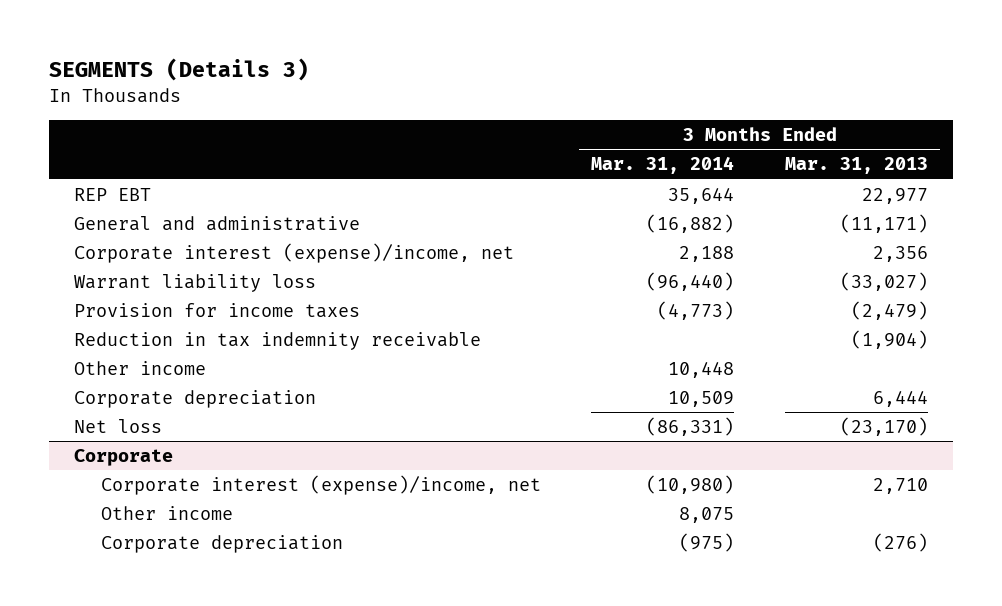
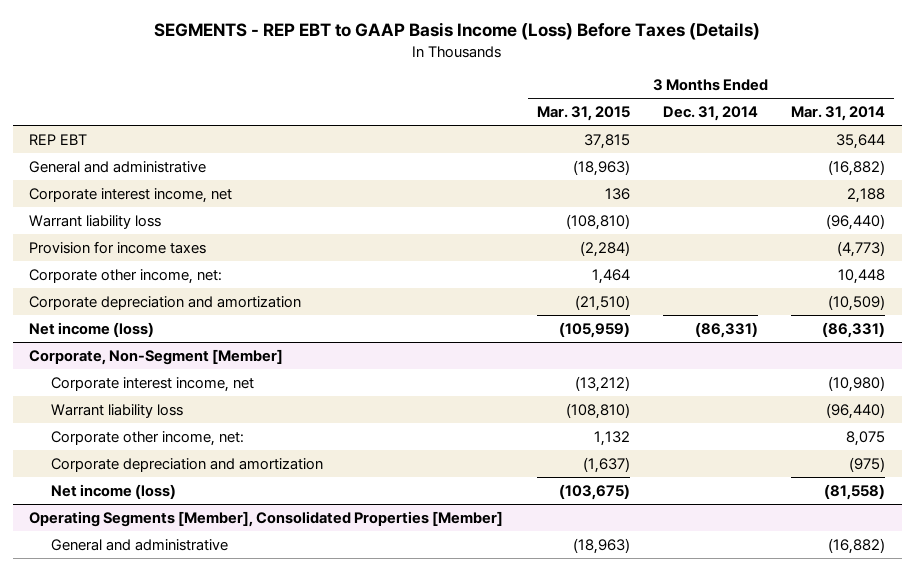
[49,58,310,82] SEGMENTS (Details 3) -> [154,22,761,41] SEGMENTS - REP EBT to GAAP Basis Income (Loss) Before Taxes (Details)
[784,157,928,175] Mar. 31, 2013 -> none
none -> [536,106,630,122] Mar. 31, 2015
none -> [663,106,759,122] Dec. 31, 2014
[74,243,515,264] Corporate interest (expense)/income, net -> [29,187,233,203] Corporate interest income, net
[74,332,482,351] Reduction in tax indemnity receivable -> none
[74,449,174,467] Corporate -> none
[74,361,207,376] Other income -> [29,268,223,284] Corporate other income, net:
[74,390,317,409] Corporate depreciation -> [29,295,302,310] Corporate depreciation and amortization
[668,391,735,408] 10,509 -> [828,294,886,311] (10,509)
[74,419,163,434] Net loss -> [29,321,155,337] Net income (loss)
none -> [29,348,284,365] Corporate, Non-Segment [Member]
[101,475,542,496] Corporate interest (expense)/income, net -> [51,376,255,392] Corporate interest income, net
none -> [51,403,184,418] Warrant liability loss
[101,506,234,521] Other income -> [51,430,245,446] Corporate other income, net:
[101,535,344,554] Corporate depreciation -> [51,457,324,472] Corporate depreciation and amortization
none -> [51,483,177,499] Net income (loss)
none -> [29,510,504,527] Operating Segments [Member], Consolidated Properties [Member]
none -> [51,538,229,551] General and administrative

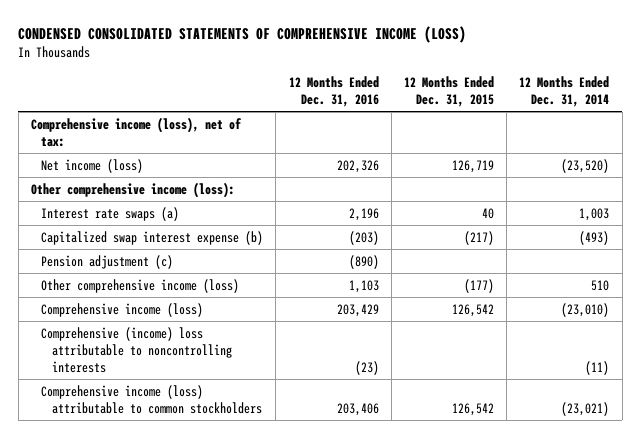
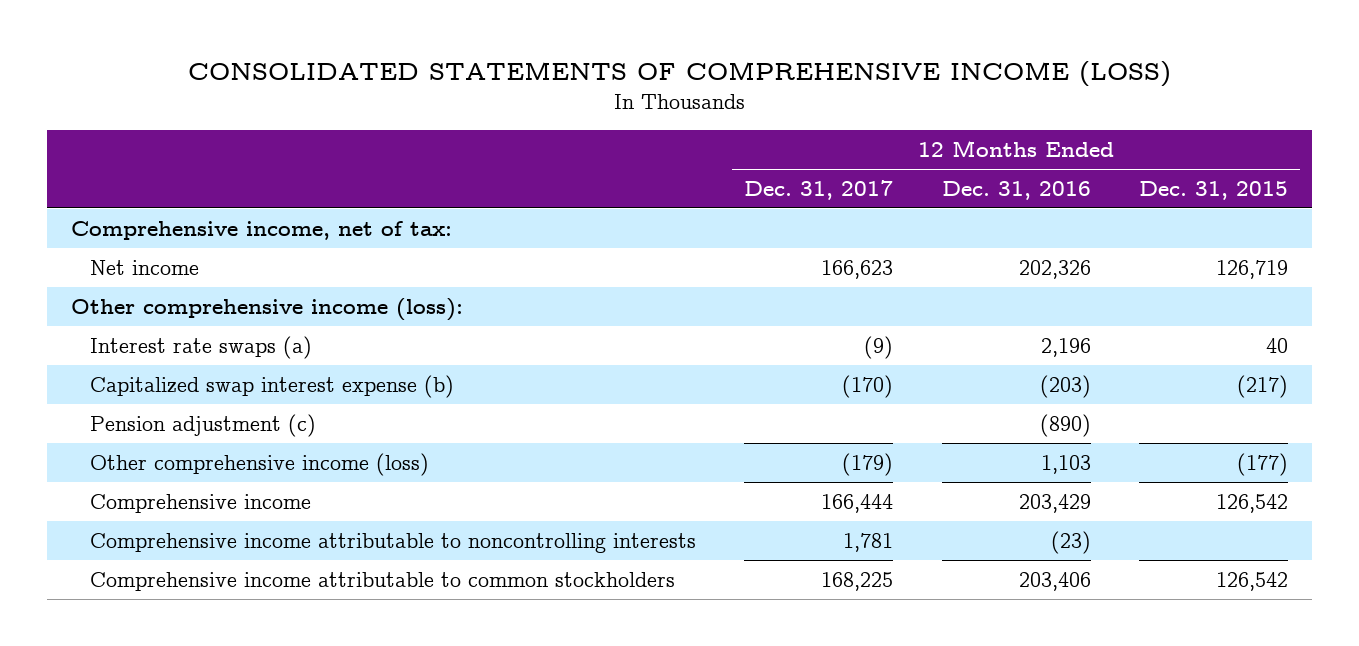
[18,25,467,43] CONDENSED CONSOLIDATED STATEMENTS OF COMPREHENSIVE INCOME (LOSS) -> [187,61,1171,88] CONSOLIDATED STATEMENTS OF COMPREHENSIVE INCOME (LOSS)
[519,75,610,107] 12 Months Ended Dec. 31, 2014 -> none
none -> [744,179,894,200] Dec. 31, 2017
[30,116,242,147] Comprehensive income (loss), net of tax: -> [71,220,453,240] Comprehensive income, net of tax:
[41,158,144,173] Net income (loss) -> [89,259,199,275] Net income
[41,302,204,317] Comprehensive income (loss) -> [89,493,311,513] Comprehensive income
[41,326,232,373] Comprehensive (income) loss attributable to noncontrolling interests -> [89,532,696,553] Comprehensive income attributable to noncontrolling interests
[41,384,262,414] Comprehensive income (loss) attributable to common stockholders -> [89,571,675,591] Comprehensive income attributable to common stockholders

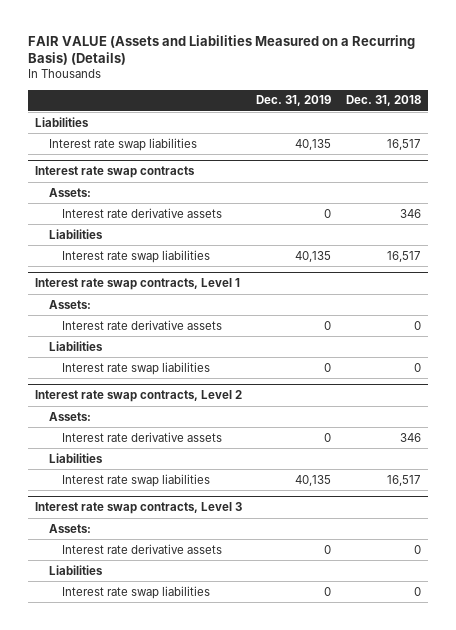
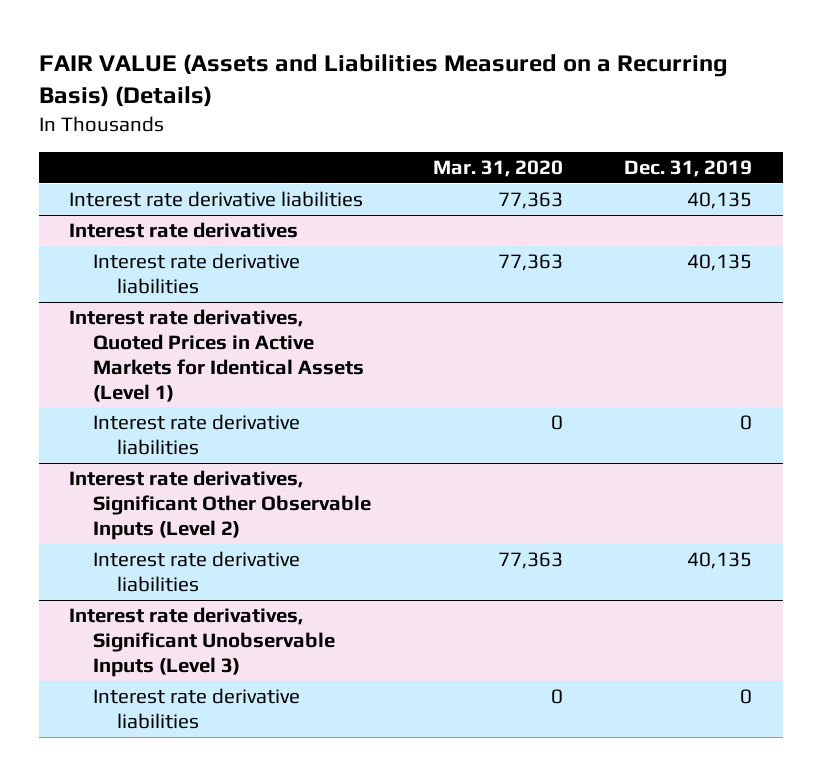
[345,95,421,107] Dec. 31, 2018 -> none
none -> [432,159,563,177] Mar. 31, 2020
[35,116,90,127] Liabilities -> none
[48,187,91,197] Assets: -> none
[61,207,222,218] Interest rate derivative assets -> none
[48,228,103,239] Liabilities -> none
[35,278,241,291] Interest rate swap contracts, Level 1 -> none
[48,299,91,309] Assets: -> none
[61,319,222,330] Interest rate derivative assets -> none
[48,340,103,351] Liabilities -> none
[35,390,243,403] Interest rate swap contracts, Level 2 -> none
[48,411,91,421] Assets: -> none
[61,431,222,442] Interest rate derivative assets -> none
[48,452,103,463] Liabilities -> none
[35,502,243,515] Interest rate swap contracts, Level 3 -> none
[48,523,91,533] Assets: -> none
[61,543,222,554] Interest rate derivative assets -> none
[48,564,103,575] Liabilities -> none
[48,137,197,151] Interest rate swap liabilities -> [69,191,364,208] Interest rate derivative liabilities
[35,166,196,179] Interest rate swap contracts -> [69,222,299,239] Interest rate derivatives
[61,249,210,263] Interest rate swap liabilities -> [93,253,301,295] Interest rate derivative liabilities
none -> [69,309,365,402] Interest rate derivatives, Quoted Prices in Active Markets for Identical Assets (Level 1)
[61,361,210,375] Interest rate swap liabilities -> [93,414,301,456] Interest rate derivative liabilities
none -> [69,470,372,540] Interest rate derivatives, Significant Other Observable Inputs (Level 2)
[61,473,210,487] Interest rate swap liabilities -> [93,551,301,593] Interest rate derivative liabilities
none -> [69,607,336,677] Interest rate derivatives, Significant Unobservable Inputs (Level 3)
[61,585,210,599] Interest rate swap liabilities -> [93,688,301,730] Interest rate derivative liabilities

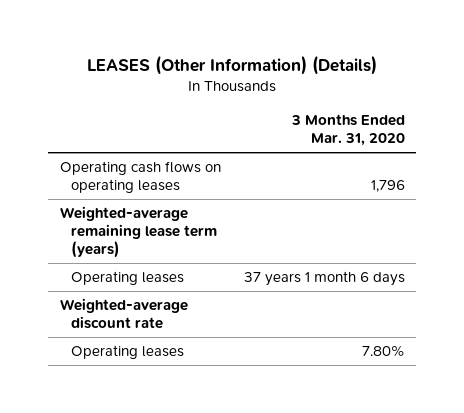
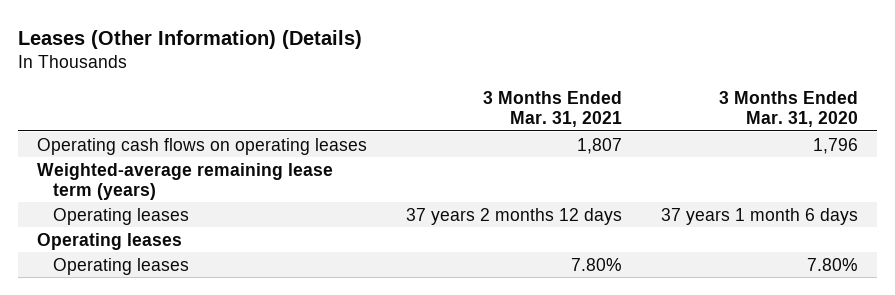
[87,55,378,76] LEASES (Other Information) (Details) -> [17,29,362,49] Leases (Other Information) (Details)
none -> [483,90,623,128] 3 Months Ended Mar. 31, 2021
[59,297,188,330] Weighted-average discount rate -> [37,232,183,250] Operating leases

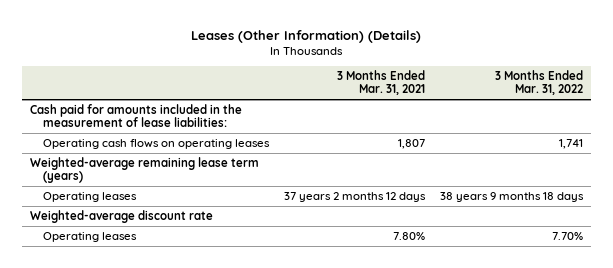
[718,90,858,128] 3 Months Ended Mar. 31, 2020 -> none
none -> [495,70,584,96] 3 Months Ended Mar. 31, 2022
none -> [29,104,242,128] Cash paid for amounts included in the measurement of lease liabilities:
[37,232,183,250] Operating leases -> [29,210,213,224] Weighted-average discount rate

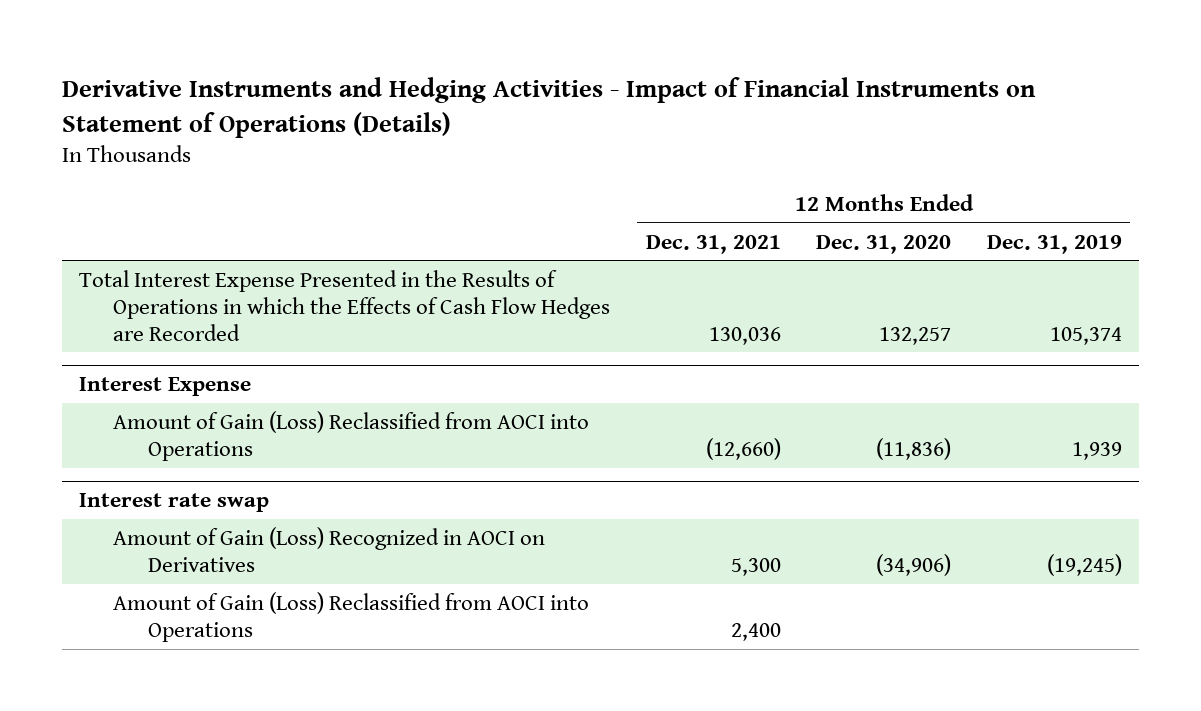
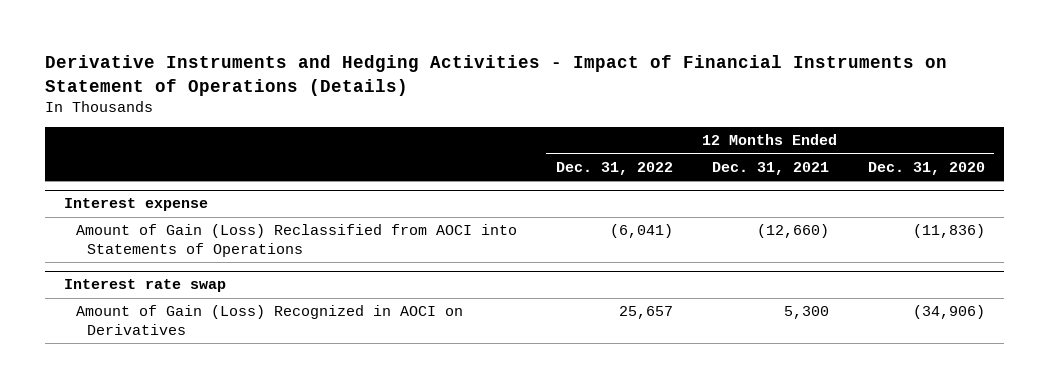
[986,234,1122,254] Dec. 31, 2019 -> none
none -> [555,162,673,176] Dec. 31, 2022
[79,269,611,341] Total Interest Expense Presented in the Results of Operations in which the Effects of Cash Flow Hedges are Recorded -> none
[79,377,252,397] Interest Expense -> [64,198,209,212] Interest expense
[113,410,590,461] Amount of Gain (Loss) Reclassified from AOCI into Operations -> [75,224,517,257] Amount of Gain (Loss) Reclassified from AOCI into Statements of Operations
[113,591,590,642] Amount of Gain (Loss) Reclassified from AOCI into Operations -> none

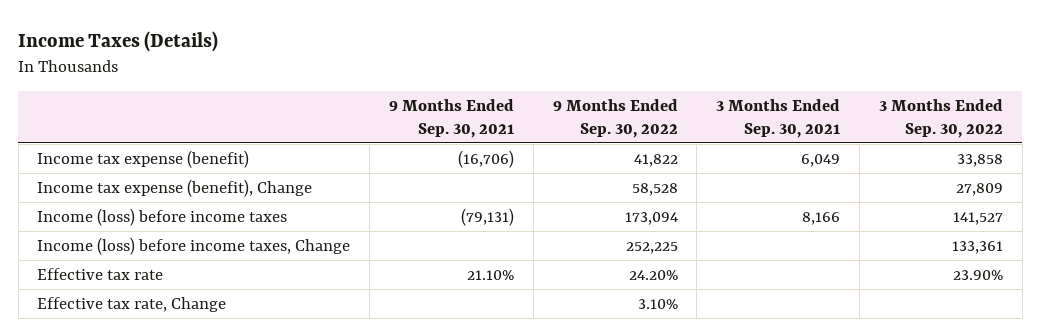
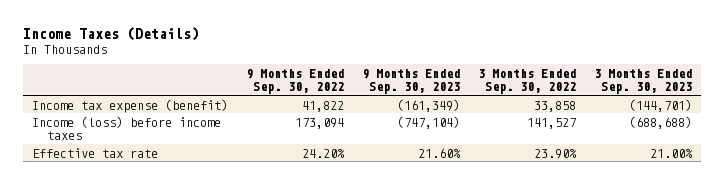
[388,98,514,138] 9 Months Ended Sep. 30, 2021 -> none
[716,98,841,138] 3 Months Ended Sep. 30, 2021 -> none
none -> [362,68,461,95] 9 Months Ended Sep. 30, 2023
none -> [594,68,693,95] 3 Months Ended Sep. 30, 2023
[37,178,313,197] Income tax expense (benefit), Change -> none
[37,236,351,255] Income (loss) before income taxes, Change -> none
[37,296,227,312] Effective tax rate, Change -> none

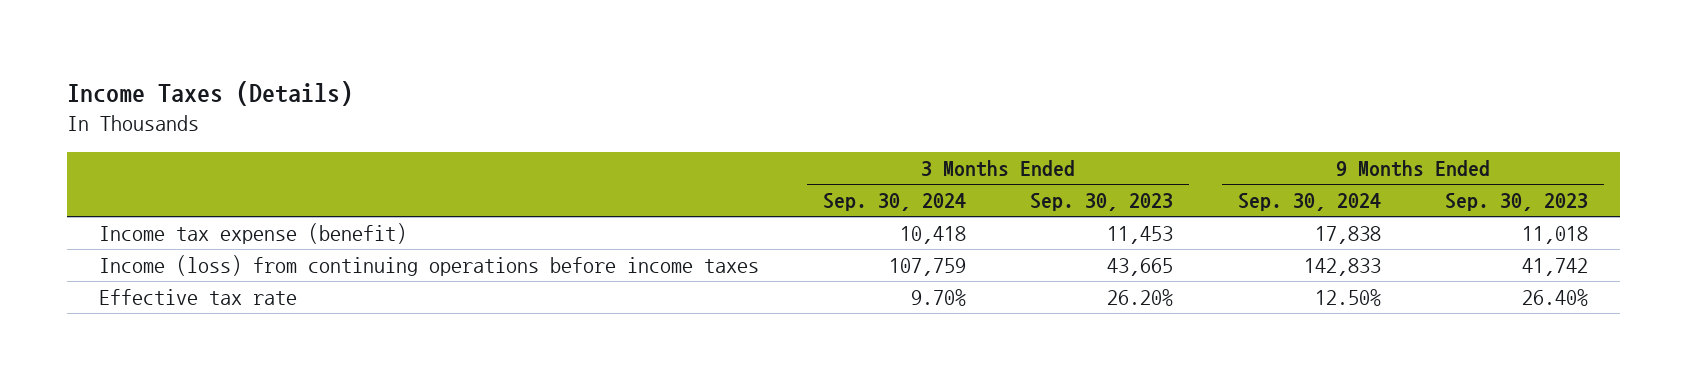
[246,68,345,95] 9 Months Ended Sep. 30, 2022 -> none
[478,68,577,95] 3 Months Ended Sep. 30, 2022 -> none
none -> [823,193,967,212] Sep. 30, 2024
none -> [1237,193,1381,212] Sep. 30, 2024
[397,98,461,112] (161,349) -> [1522,225,1589,244] 11,018
[629,98,693,112] (144,701) -> [1107,225,1174,244] 11,453
[31,115,221,141] Income (loss) before income taxes -> [98,254,759,276] Income (loss) from continuing operations before income taxes
[397,115,461,129] (747,104) -> [1522,257,1589,276] 41,742
[629,115,693,129] (688,688) -> [1107,257,1174,276] 43,665
[418,147,462,158] 21.60% -> [1522,288,1589,306] 26.40%
[650,148,694,158] 21.00% -> [1107,288,1174,306] 26.20%

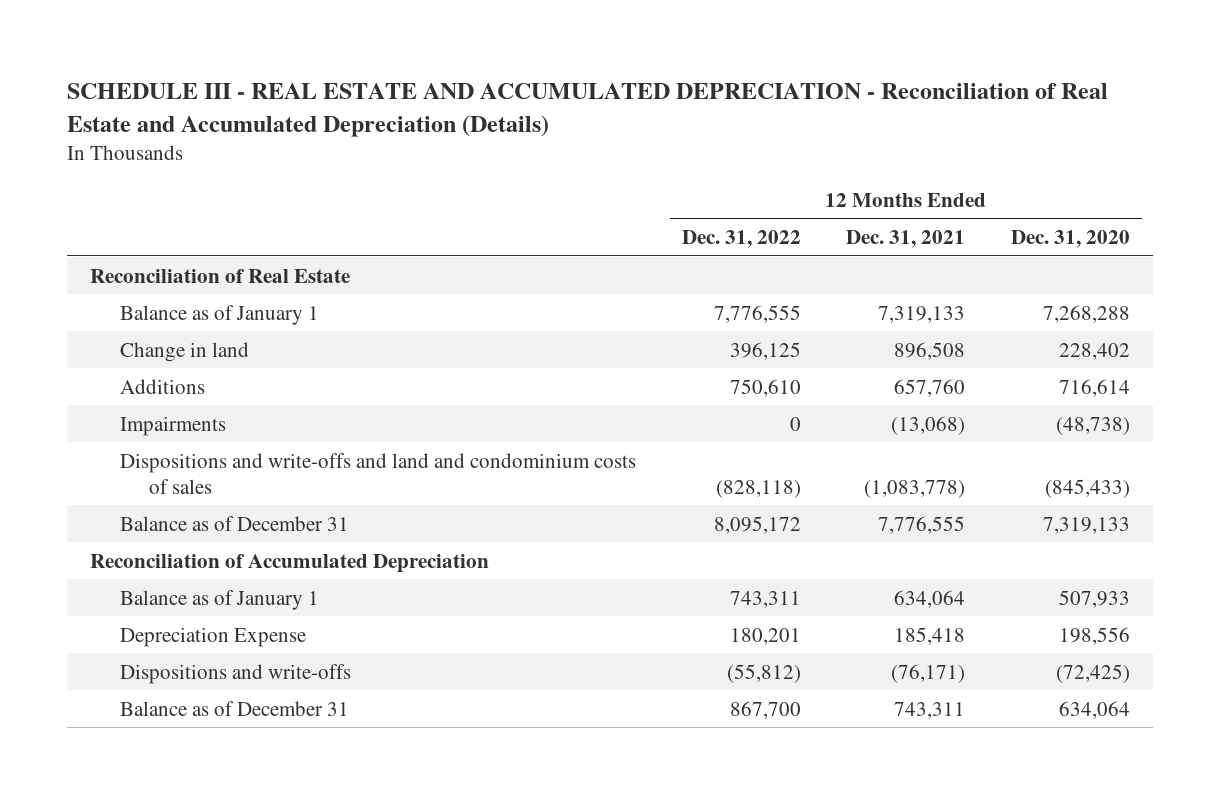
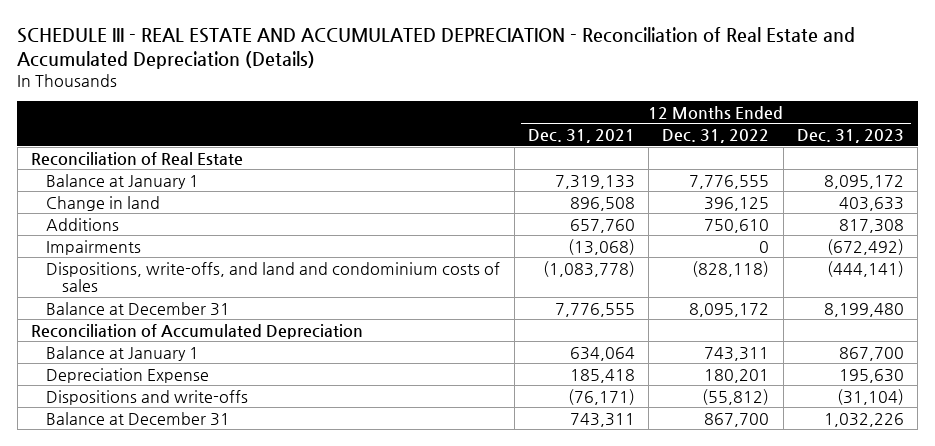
[1011,230,1131,249] Dec. 31, 2020 -> none
none -> [796,128,904,143] Dec. 31, 2023
[119,304,319,325] Balance as of January 1 -> [46,173,200,189] Balance at January 1
[119,452,636,494] Dispositions and write-offs and land and condominium costs of sales -> [46,261,501,293] Dispositions, write-offs, and land and condominium costs of sales
[119,515,349,531] Balance as of December 31 -> [46,301,231,316] Balance at December 31
[119,589,319,610] Balance as of January 1 -> [46,345,200,361] Balance at January 1
[119,700,349,716] Balance as of December 31 -> [46,411,231,426] Balance at December 31

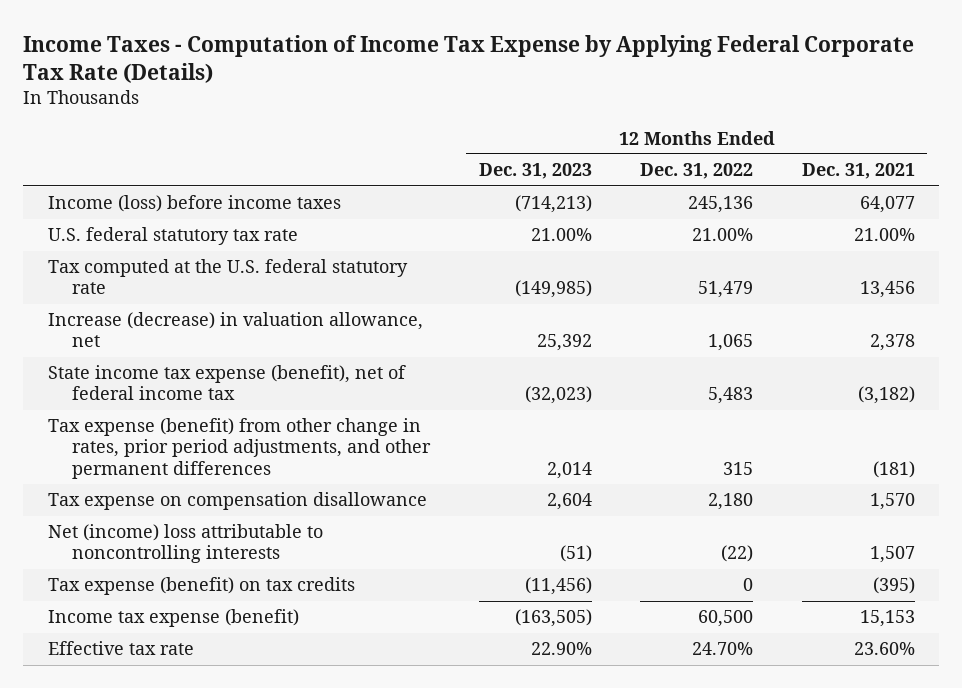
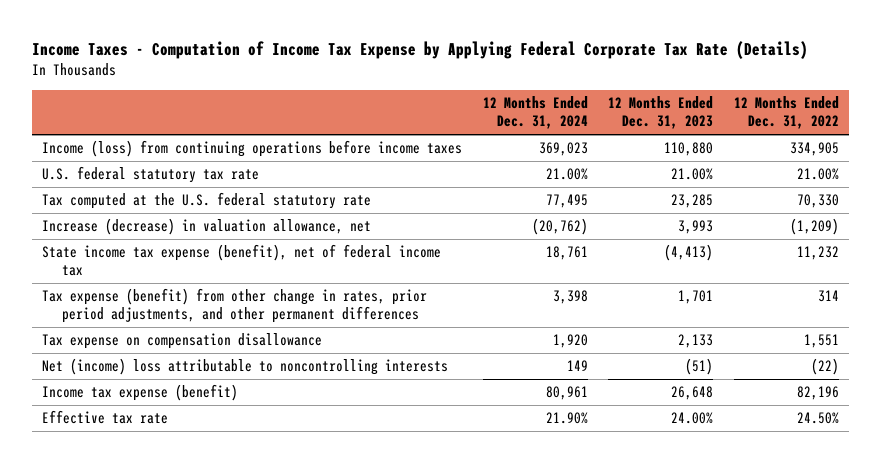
[801,163,915,180] Dec. 31, 2021 -> none
none -> [482,96,588,130] 12 Months Ended Dec. 31, 2024
[47,195,341,213] Income (loss) before income taxes -> [42,139,463,157] Income (loss) from continuing operations before income taxes
[514,195,592,214] (714,213) -> [664,141,714,156] 110,880
[688,196,754,214] 245,136 -> [789,141,839,156] 334,905
[514,280,592,299] (149,985) -> [671,193,714,208] 23,285
[698,281,754,299] 51,479 -> [796,193,839,208] 70,330
[536,334,592,352] 25,392 -> [678,219,714,234] 3,993
[708,334,754,352] 1,065 -> [789,217,839,235] (1,209)
[524,386,592,405] (32,023) -> [664,243,714,261] (4,413)
[708,387,754,405] 5,483 -> [796,245,839,260] 11,232
[546,461,592,479] 2,014 -> [678,289,714,304] 1,701
[723,461,754,475] 315 -> [817,289,839,302] 314
[546,493,592,511] 2,604 -> [678,333,714,348] 2,133
[708,493,754,511] 2,180 -> [803,333,839,348] 1,551
[47,577,355,596] Tax expense (benefit) on tax credits -> none
[514,609,592,628] (163,505) -> [671,385,714,400] 26,648
[698,610,754,628] 60,500 -> [796,385,839,400] 82,196
[530,642,592,656] 22.90% -> [671,411,714,424] 24.00%
[692,642,754,656] 24.70% -> [796,411,839,424] 24.50%

